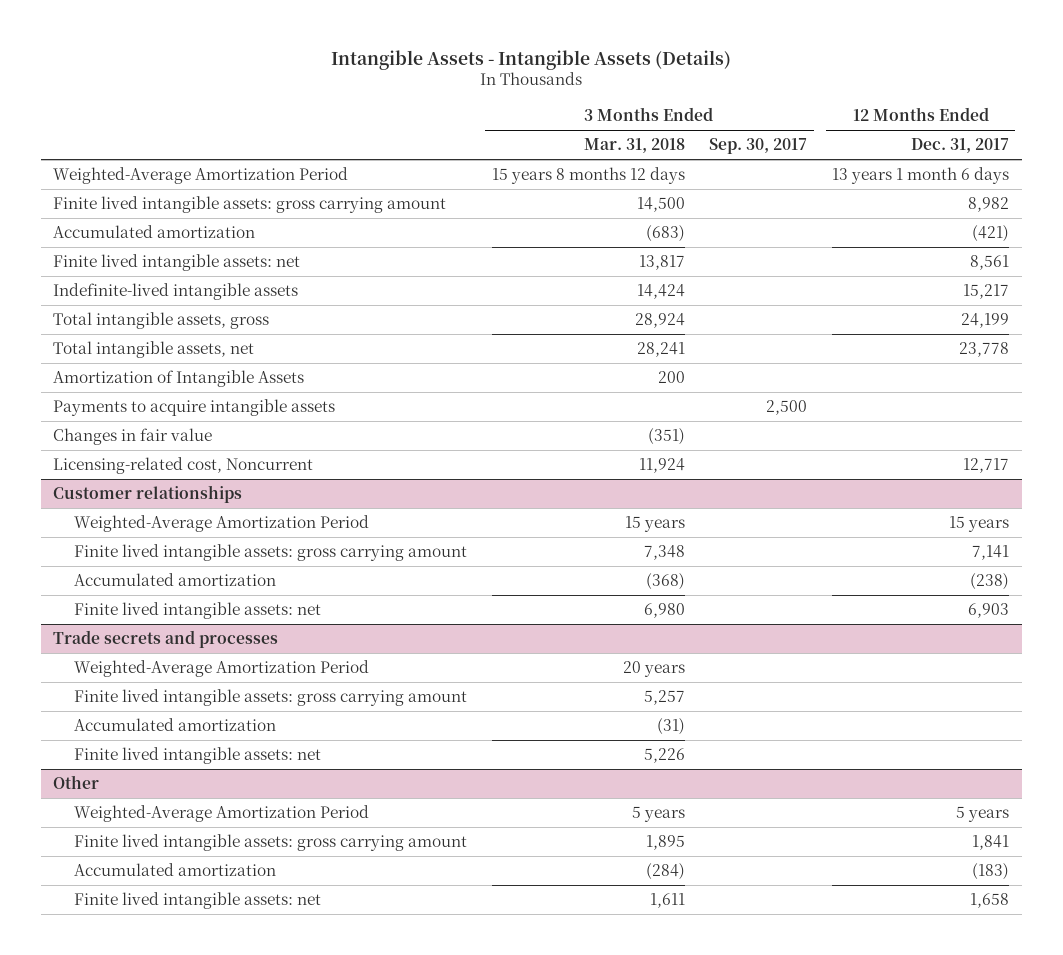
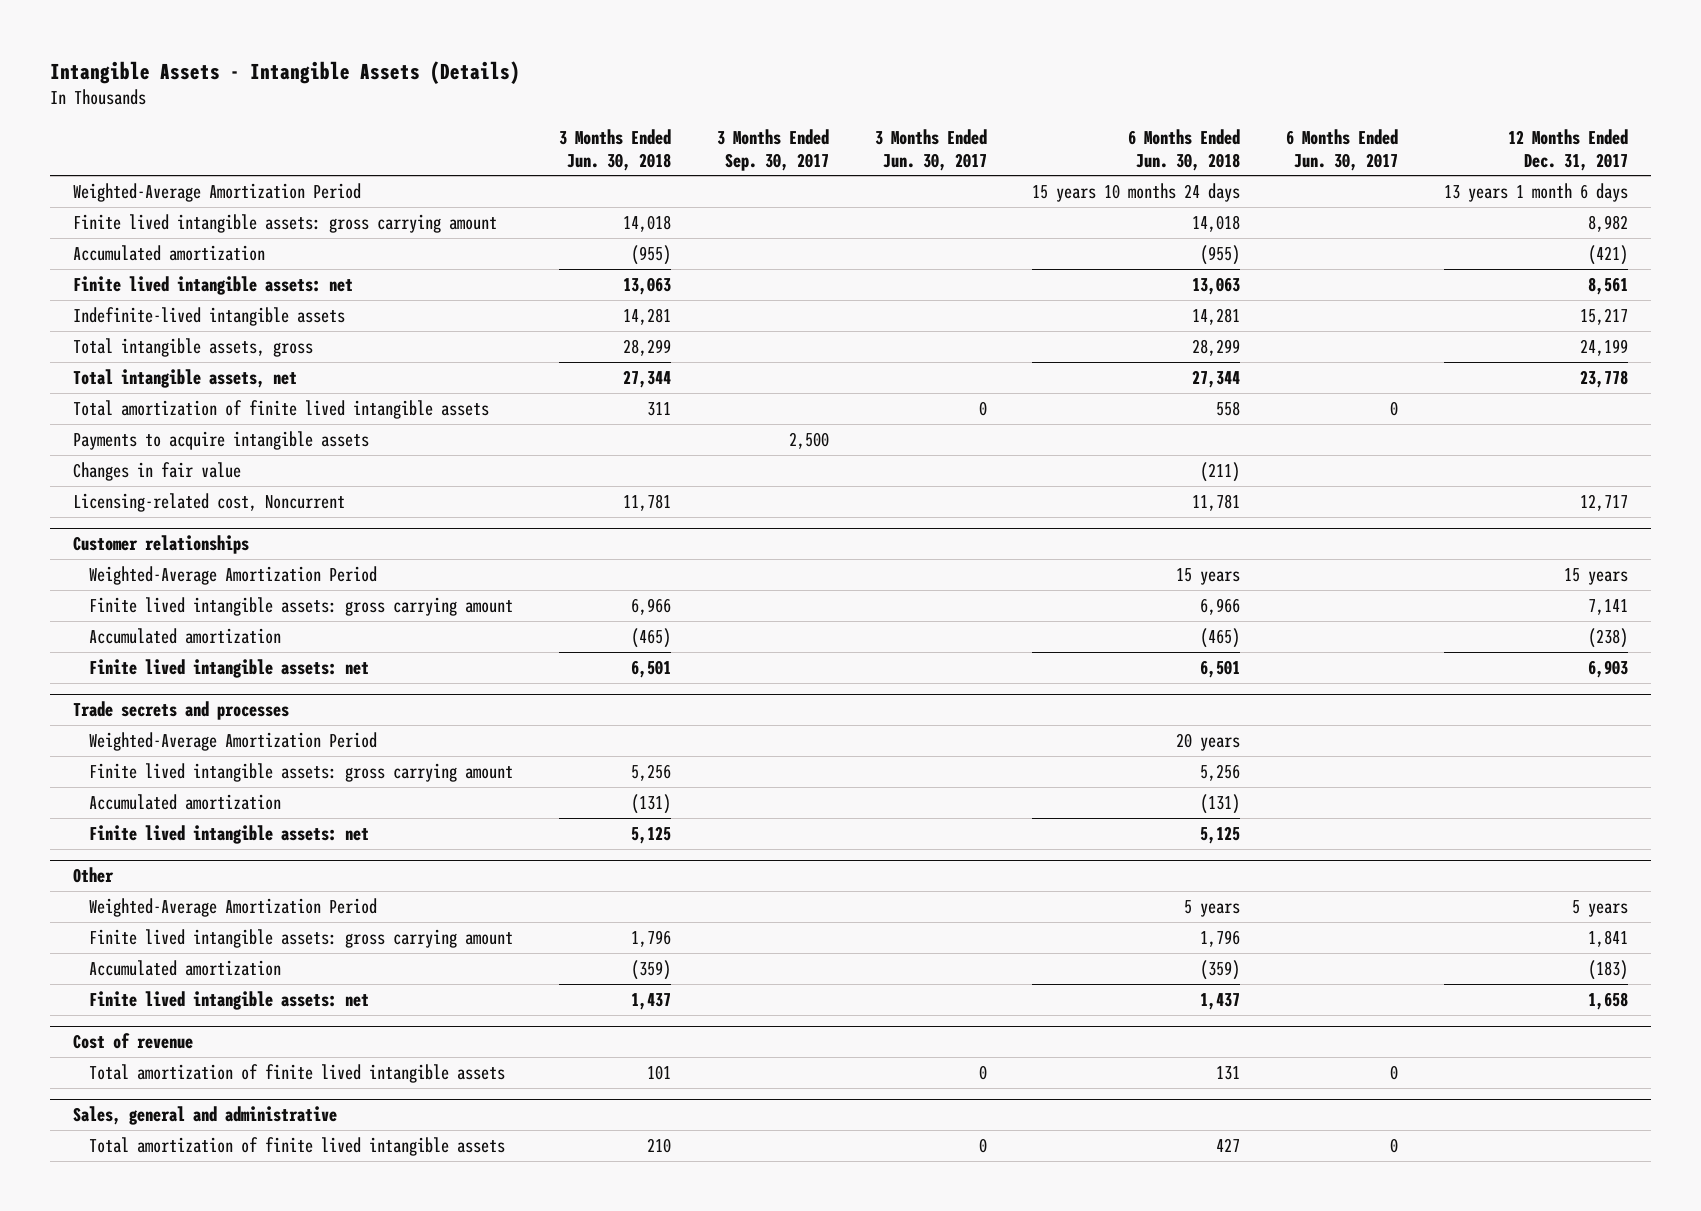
[583,138,685,154] Mar. 31, 2018 -> none
none -> [558,129,671,171] 3 Months Ended Jun. 30, 2018
none -> [874,129,987,171] 3 Months Ended Jun. 30, 2017
none -> [1128,129,1241,171] 6 Months Ended Jun. 30, 2018
none -> [1286,129,1399,171] 6 Months Ended Jun. 30, 2017
[53,370,305,388] Amortization of Intangible Assets -> [72,399,489,419] Total amortization of finite lived intangible assets
none -> [72,1033,193,1050] Cost of revenue
none -> [89,1063,506,1083] Total amortization of finite lived intangible assets
none -> [72,1106,337,1126] Sales, general and administrative
none -> [89,1136,506,1156] Total amortization of finite lived intangible assets

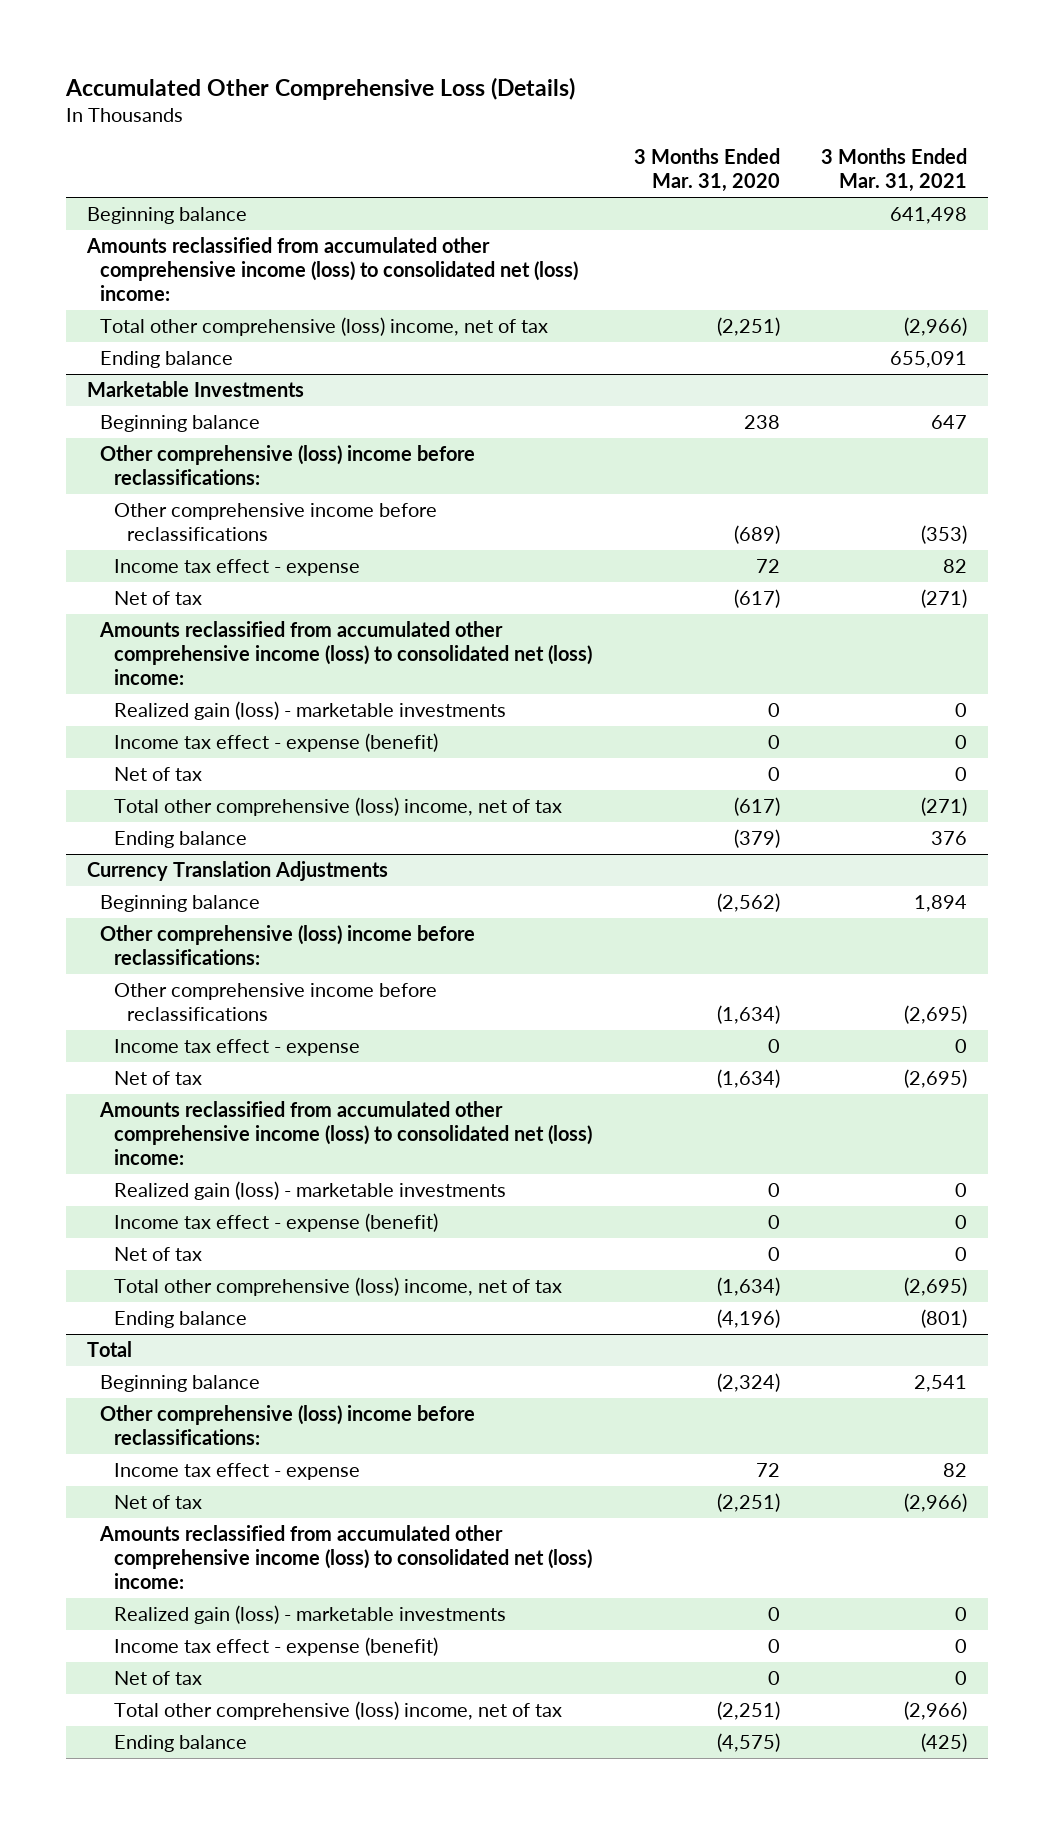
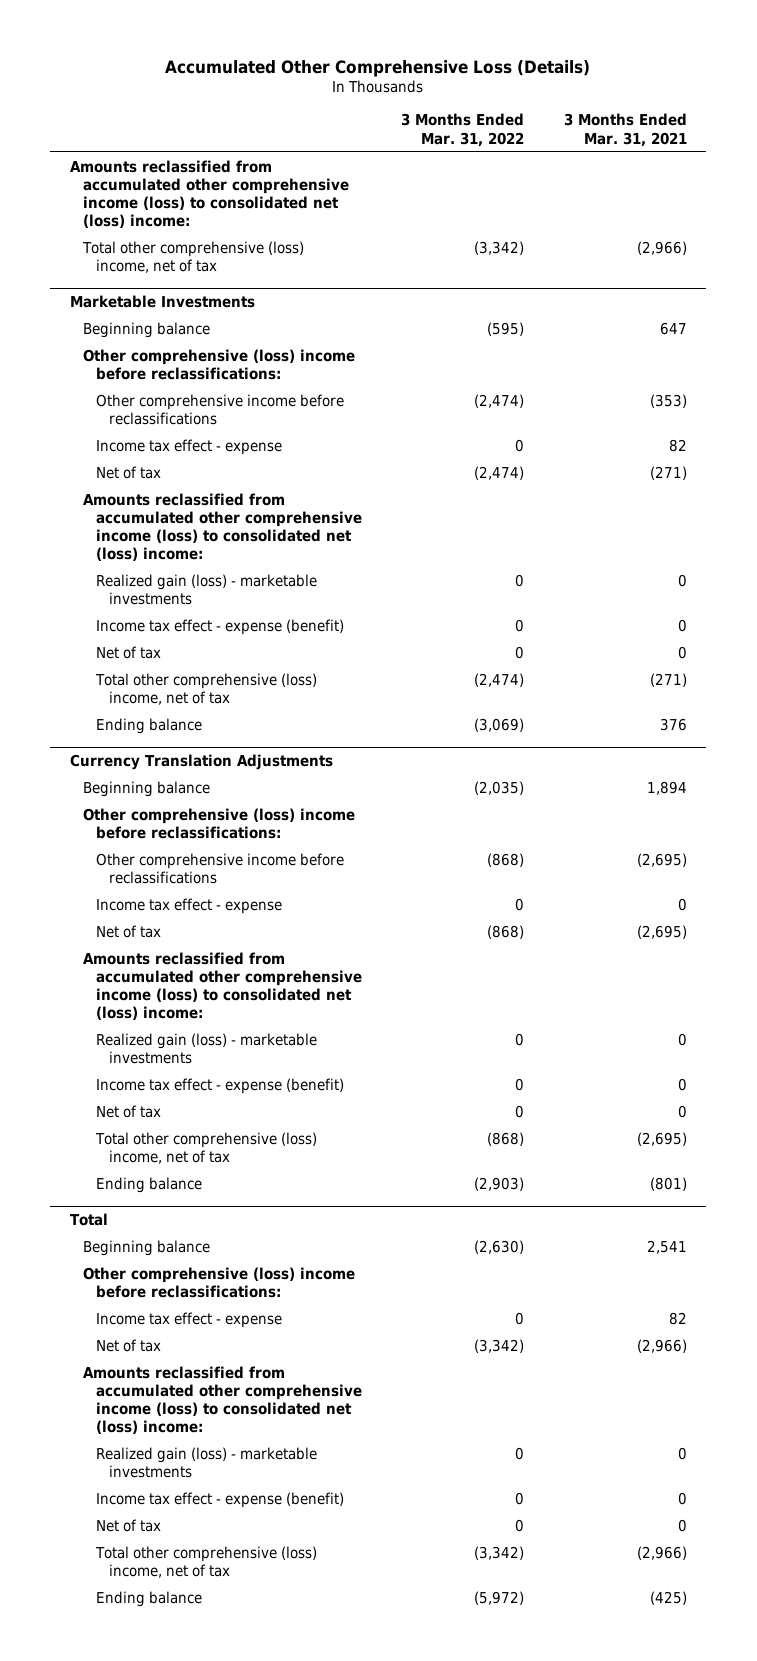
[633,148,780,193] 3 Months Ended Mar. 31, 2020 -> none
none -> [401,113,525,147] 3 Months Ended Mar. 31, 2022
[86,206,247,224] Beginning balance -> none
[100,350,234,368] Ending balance -> none

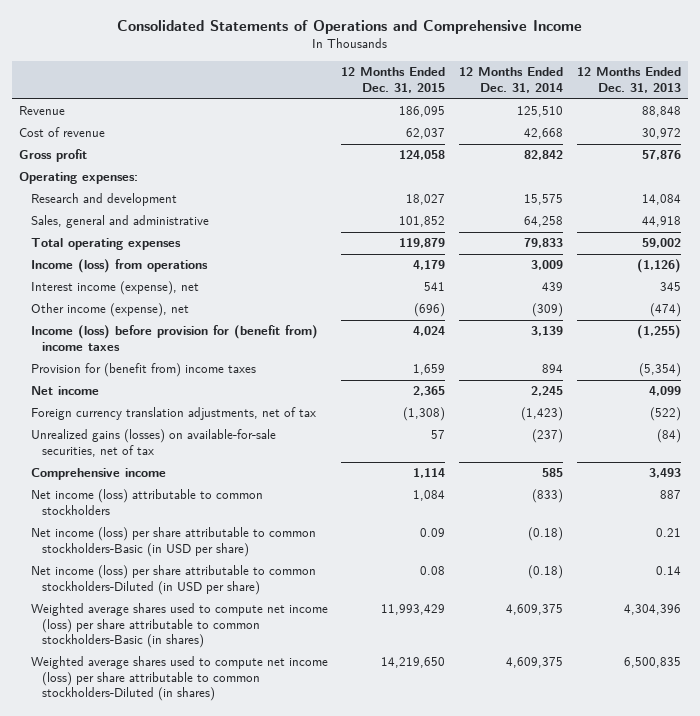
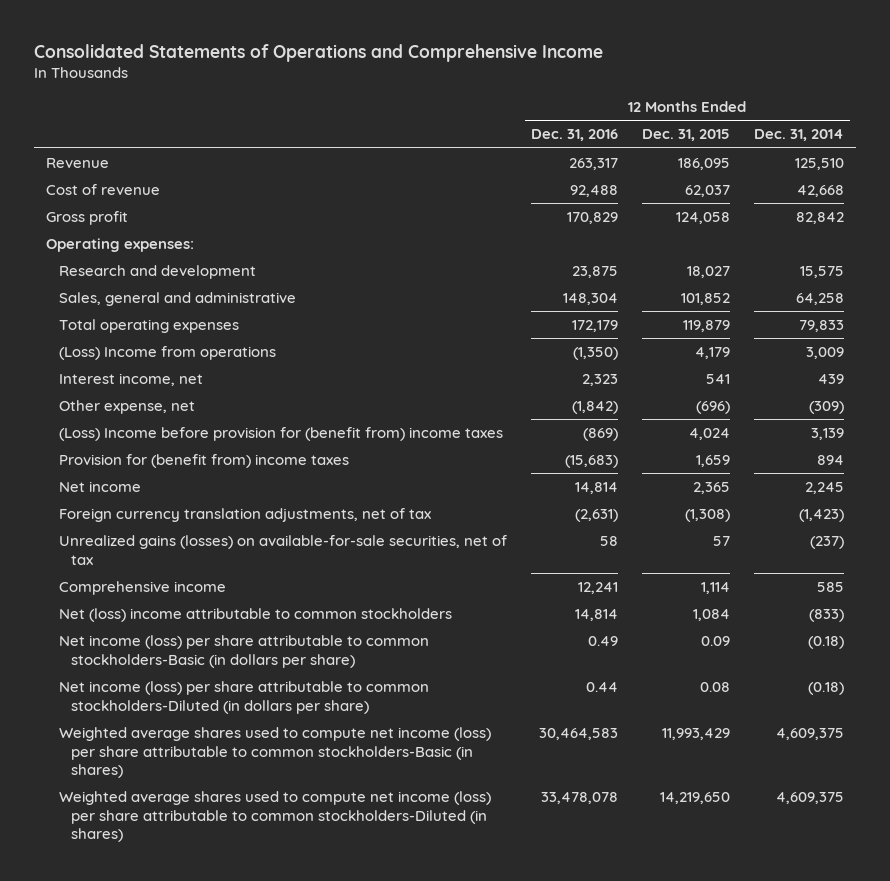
[577,67,682,93] 12 Months Ended Dec. 31, 2013 -> none
none -> [530,129,618,142] Dec. 31, 2016
[30,259,208,274] Income (loss) from operations -> [58,345,276,360] (Loss) Income from operations
[30,281,199,296] Interest income (expense), net -> [58,372,203,386] Interest income, net
[30,303,189,318] Other income (expense), net -> [58,399,195,414] Other expense, net
[30,325,318,351] Income (loss) before provision for (benefit from) income taxes -> [58,426,503,441] (Loss) Income before provision for (benefit from) income taxes
[30,489,263,515] Net income (loss) attributable to common stockholders -> [58,607,452,622] Net (loss) income attributable to common stockholders
[30,527,316,557] Net income (loss) per share attributable to common stockholders-Basic (in USD per share) -> [58,634,429,668] Net income (loss) per share attributable to common stockholders-Basic (in dollars per share)
[30,565,316,595] Net income (loss) per share attributable to common stockholders-Diluted (in USD per share) -> [58,680,429,714] Net income (loss) per share attributable to common stockholders-Diluted (in dollars per share)

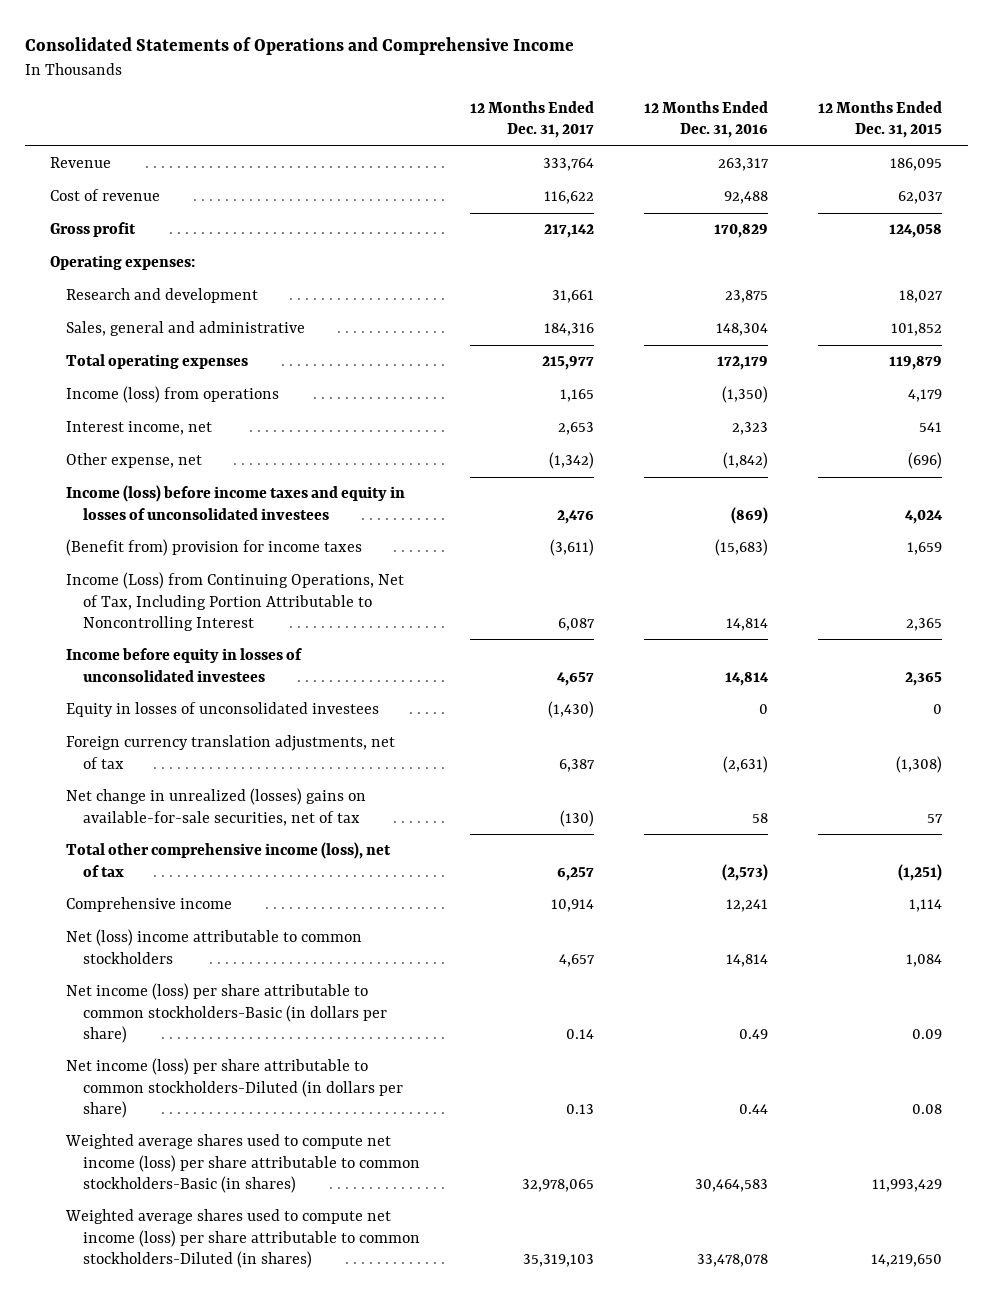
[753,129,844,142] Dec. 31, 2014 -> none
none -> [469,101,594,139] 12 Months Ended Dec. 31, 2017
[58,345,276,360] (Loss) Income from operations -> [66,386,280,404] Income (loss) from operations
[58,426,503,441] (Loss) Income before provision for (benefit from) income taxes -> [66,485,406,520] Income (loss) before income taxes and equity in losses of unconsolidated investees
[58,453,349,468] Provision for (benefit from) income taxes -> [66,539,363,557] (Benefit from) provision for income taxes
none -> [66,572,405,631] Income (Loss) from Continuing Operations, Net of Tax, Including Portion Attributable to Noncontrolling Interest
[58,480,141,492] Net income -> [66,648,303,682] Income before equity in losses of unconsolidated investees
none -> [66,702,380,718] Equity in losses of unconsolidated investees
[58,534,507,565] Unrealized gains (losses) on available-for-sale securities, net of tax -> [66,788,367,826] Net change in unrealized (losses) gains on available-for-sale securities, net of tax
none -> [66,842,392,877] Total other comprehensive income (loss), net of tax

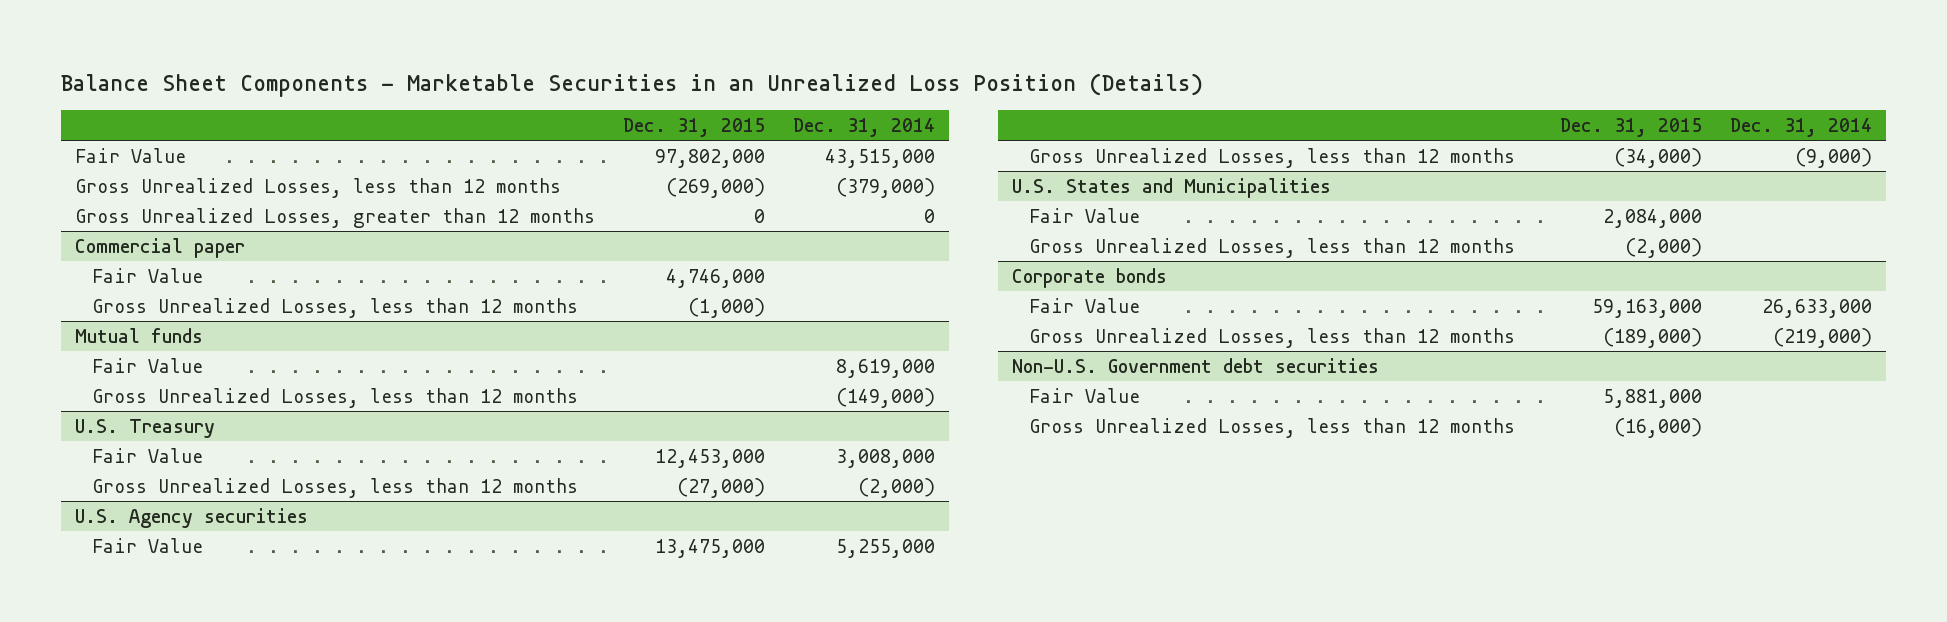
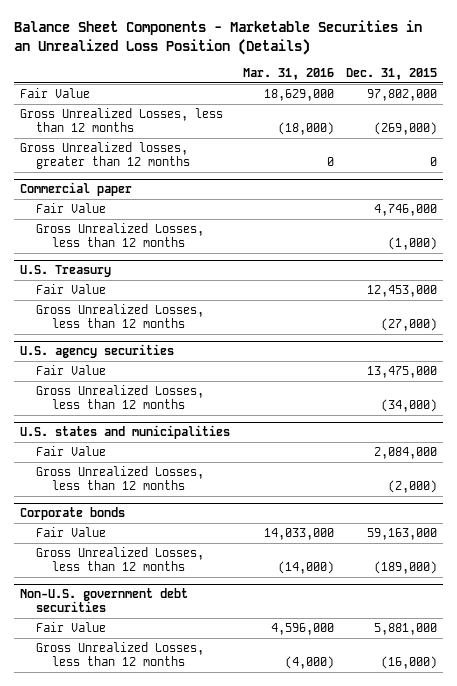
[793,117,936,137] Dec. 31, 2014 -> none
none -> [242,67,334,80] Mar. 31, 2016
[74,207,595,228] Gross Unrealized Losses, greater than 12 months -> [20,142,191,170] Gross Unrealized losses, greater than 12 months
[74,327,203,343] Mutual funds -> none
[92,357,204,373] Fair Value -> none
[92,387,579,408] Gross Unrealized Losses, less than 12 months -> none
[74,507,308,528] U.S. Agency securities -> [20,344,175,359] U.S. agency securities
[1011,177,1331,198] U.S. States and Municipalities -> [20,425,231,440] U.S. states and municipalities
[1011,357,1379,373] Non-U.S. Government debt securities -> [20,588,189,613] Non-U.S. government debt securities

